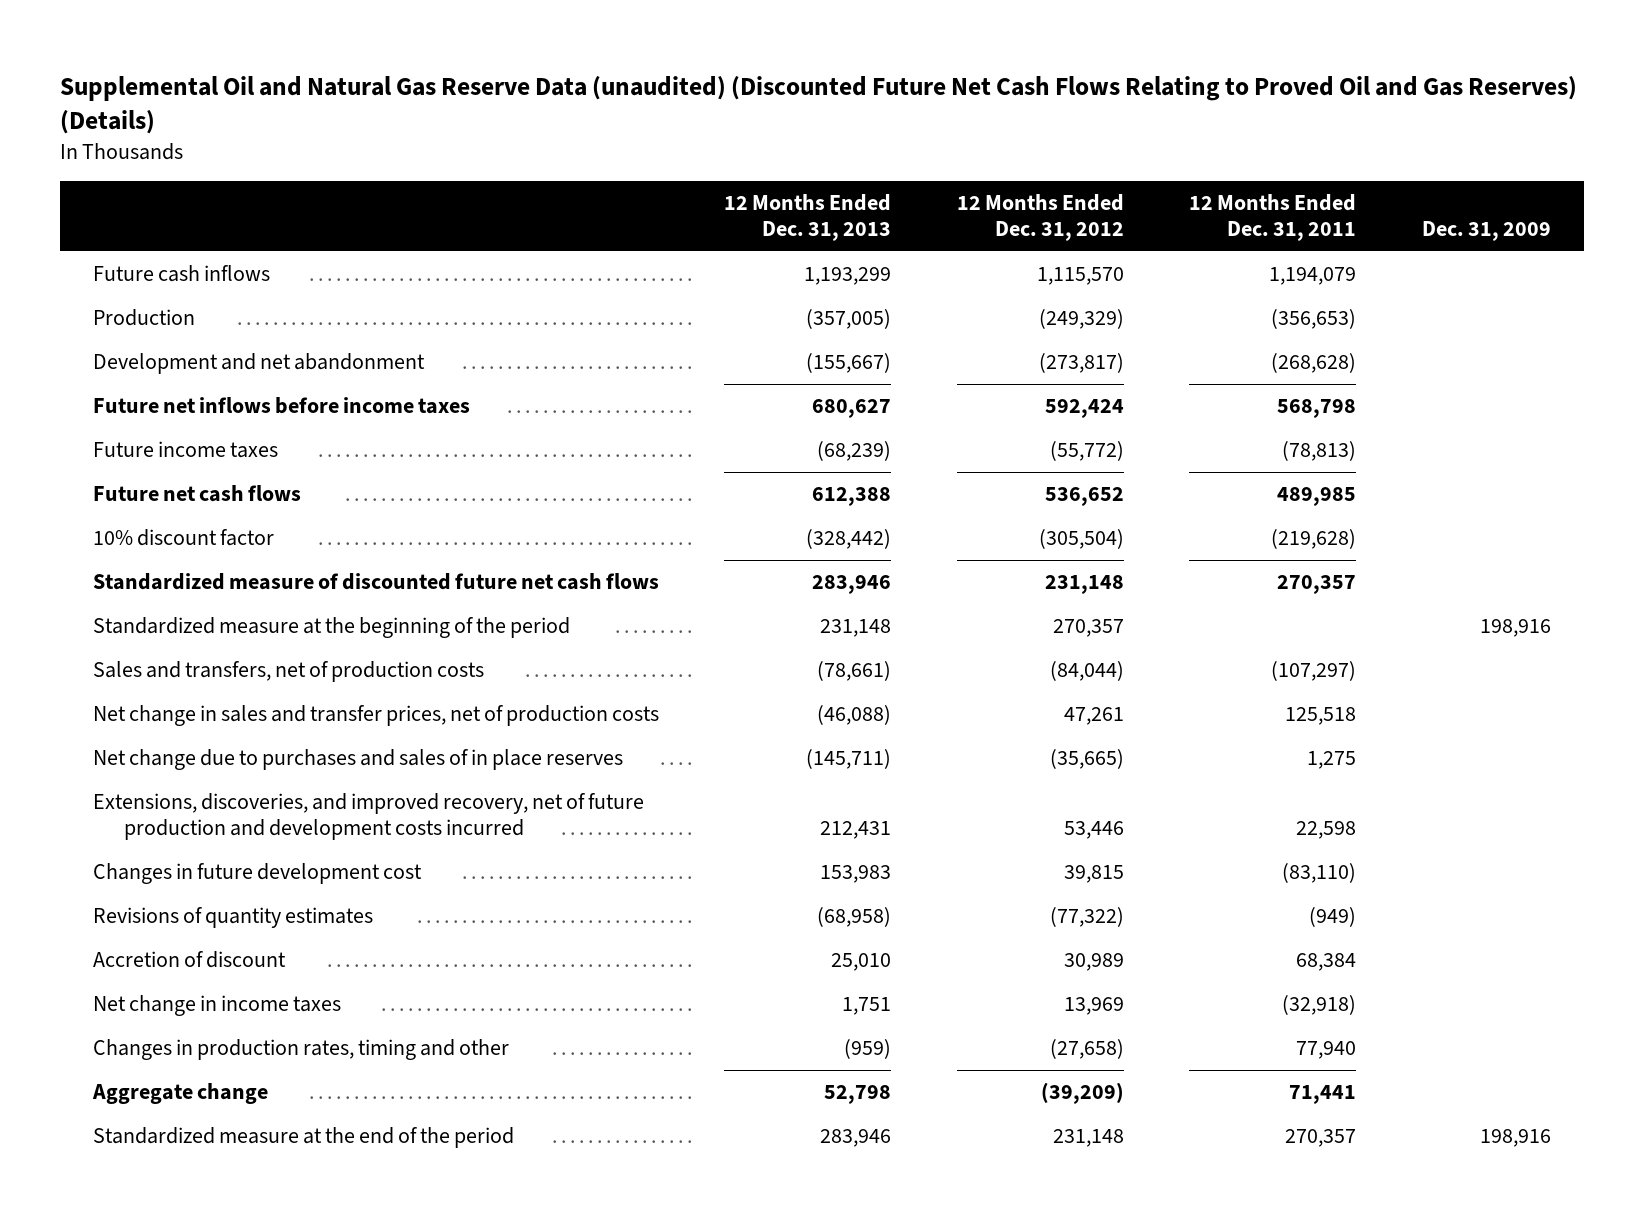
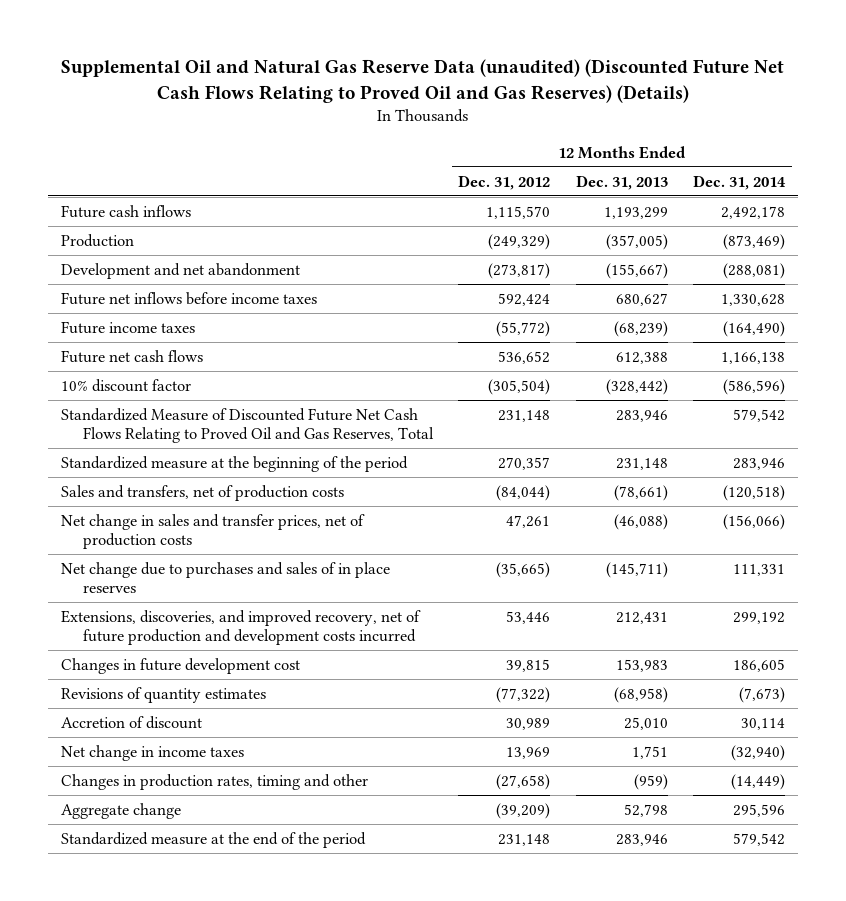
[1189,194,1357,242] 12 Months Ended Dec. 31, 2011 -> none
[1421,221,1551,242] Dec. 31, 2009 -> none
none -> [693,174,787,190] Dec. 31, 2014
[92,573,659,591] Standardized measure of discounted future net cash flows -> [60,407,435,444] Standardized Measure of Discounted Future Net Cash Flows Relating to Proved Oil and Gas Reserves, Total

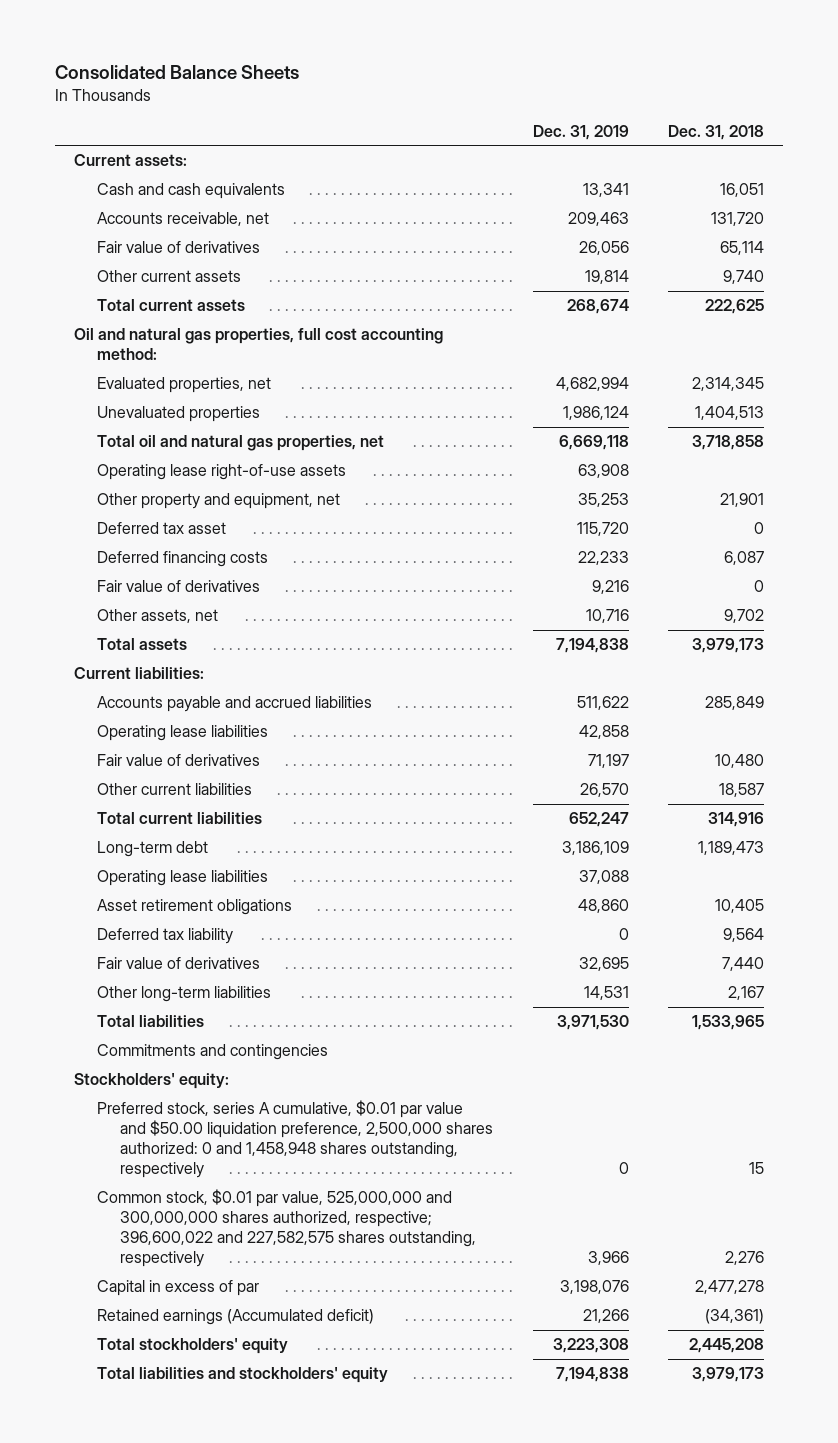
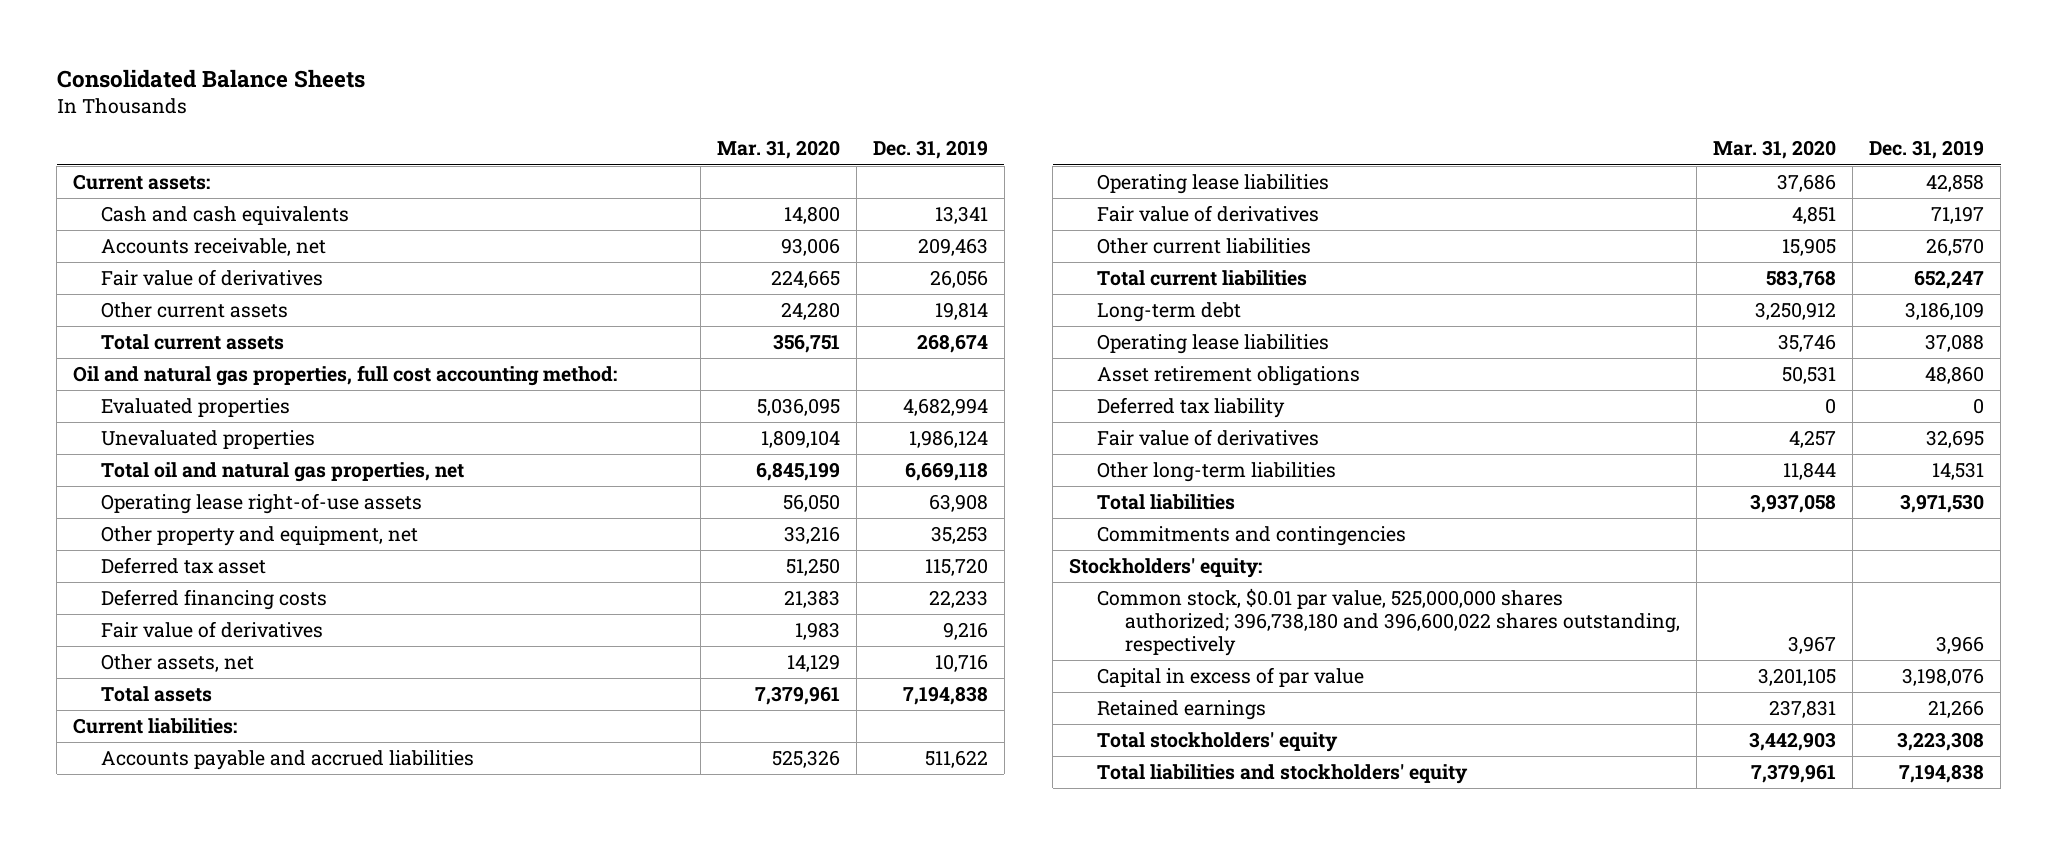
[667,124,764,140] Dec. 31, 2018 -> none
none -> [716,140,840,160] Mar. 31, 2020
[97,377,272,394] Evaluated properties, net -> [100,398,290,418] Evaluated properties
[97,1100,494,1179] Preferred stock, series A cumulative, $0.01 par value and $50.00 liquidation preference, 2,500,000 shares authorized: 0 and 1,458,948 shares outstanding, respectively -> none
[97,1189,477,1268] Common stock, $0.01 par value, 525,000,000 and 300,000,000 shares authorized, respective; 396,600,022 and 227,582,575 shares outstanding, respectively -> [1097,588,1681,657] Common stock, $0.01 par value, 525,000,000 shares authorized; 396,738,180 and 396,600,022 shares outstanding, respectively
[97,1280,260,1297] Capital in excess of par -> [1097,667,1365,688] Capital in excess of par value
[97,1309,375,1326] Retained earnings (Accumulated deficit) -> [1097,700,1267,721] Retained earnings

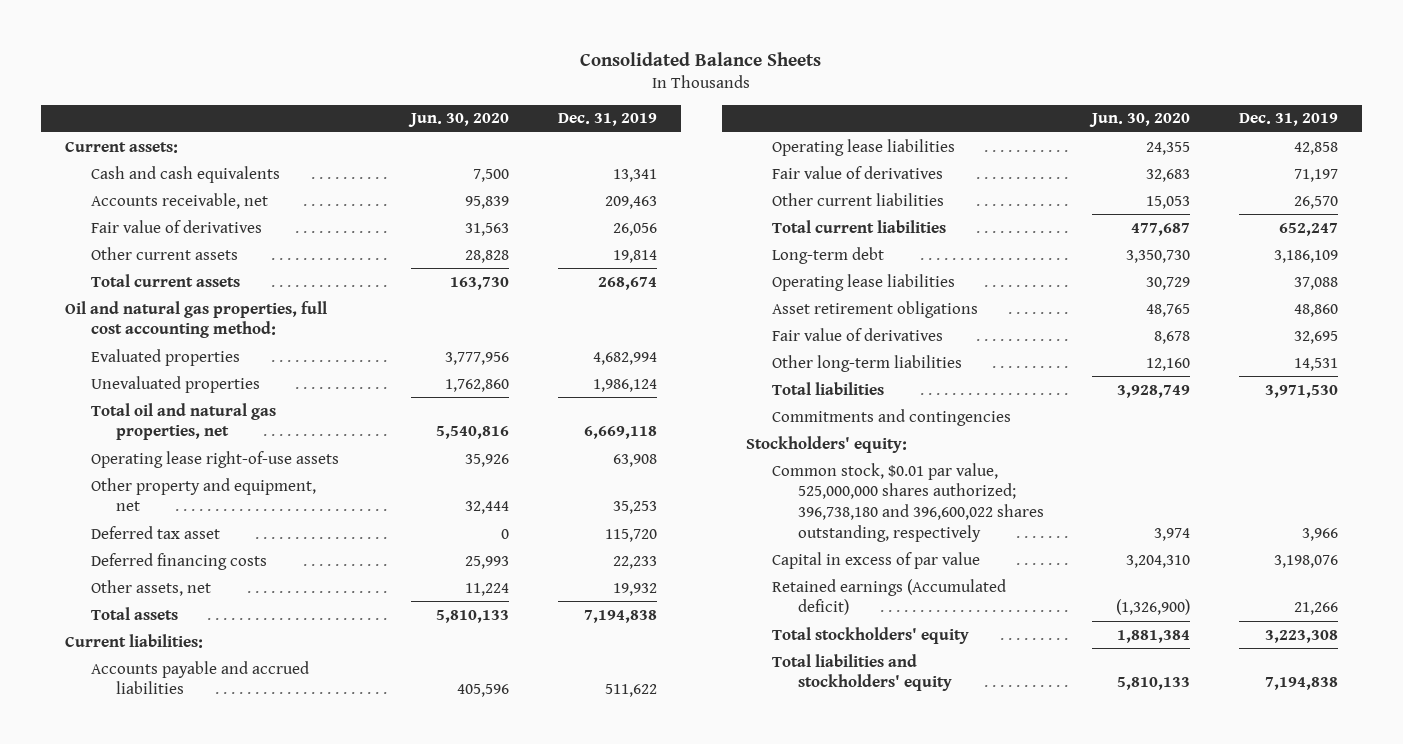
[716,140,840,160] Mar. 31, 2020 -> none
none -> [407,113,509,128] Jun. 30, 2020
[100,621,323,639] Fair value of derivatives -> none
[934,654,988,673] 10,716 -> [612,582,657,596] 19,932
[1097,397,1286,419] Deferred tax liability -> none
[1097,700,1267,721] Retained earnings -> [771,578,1006,616] Retained earnings (Accumulated deficit)

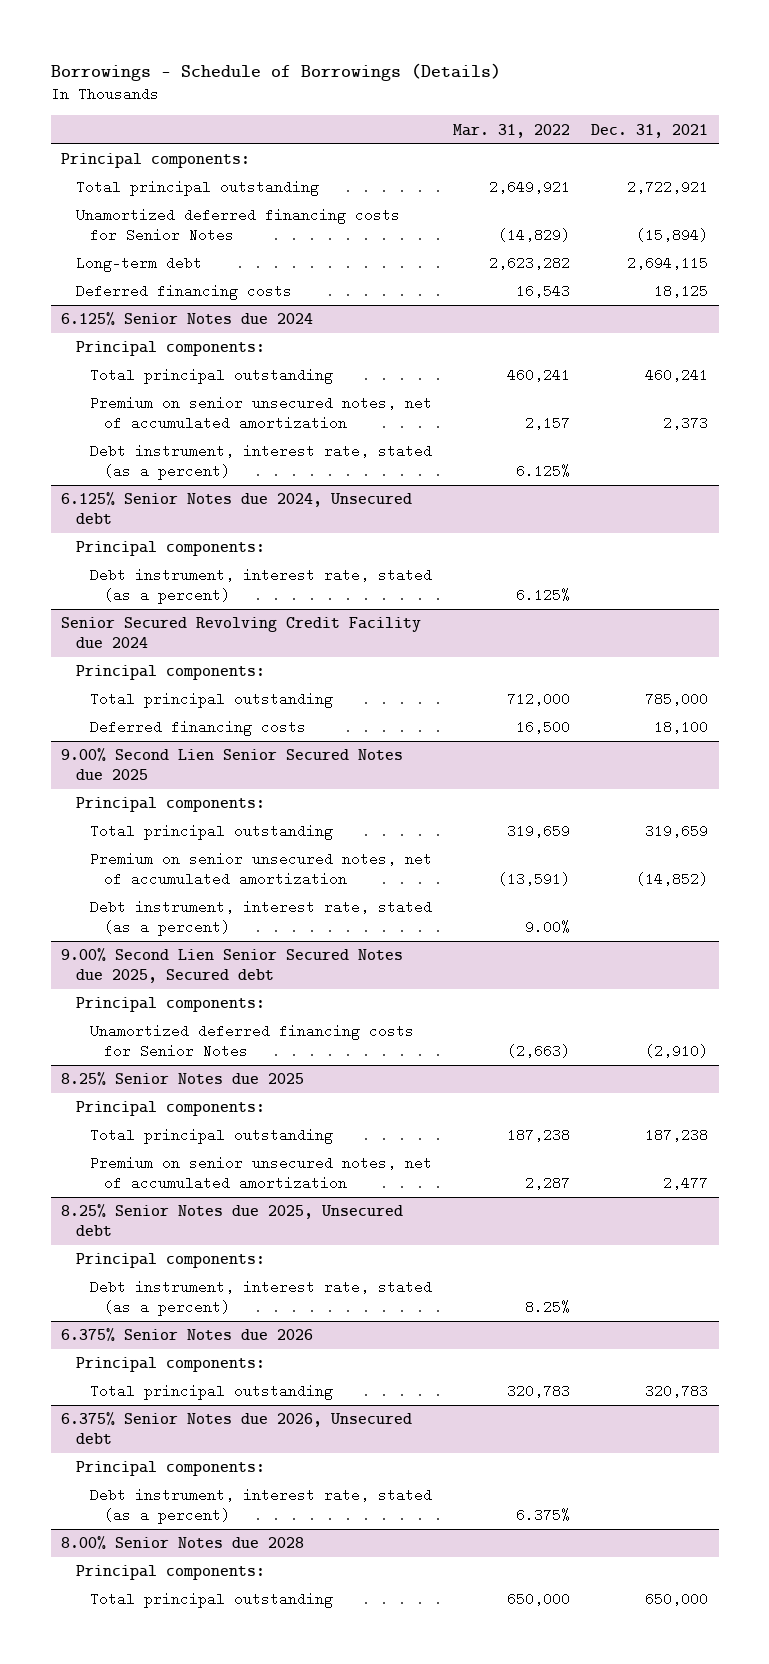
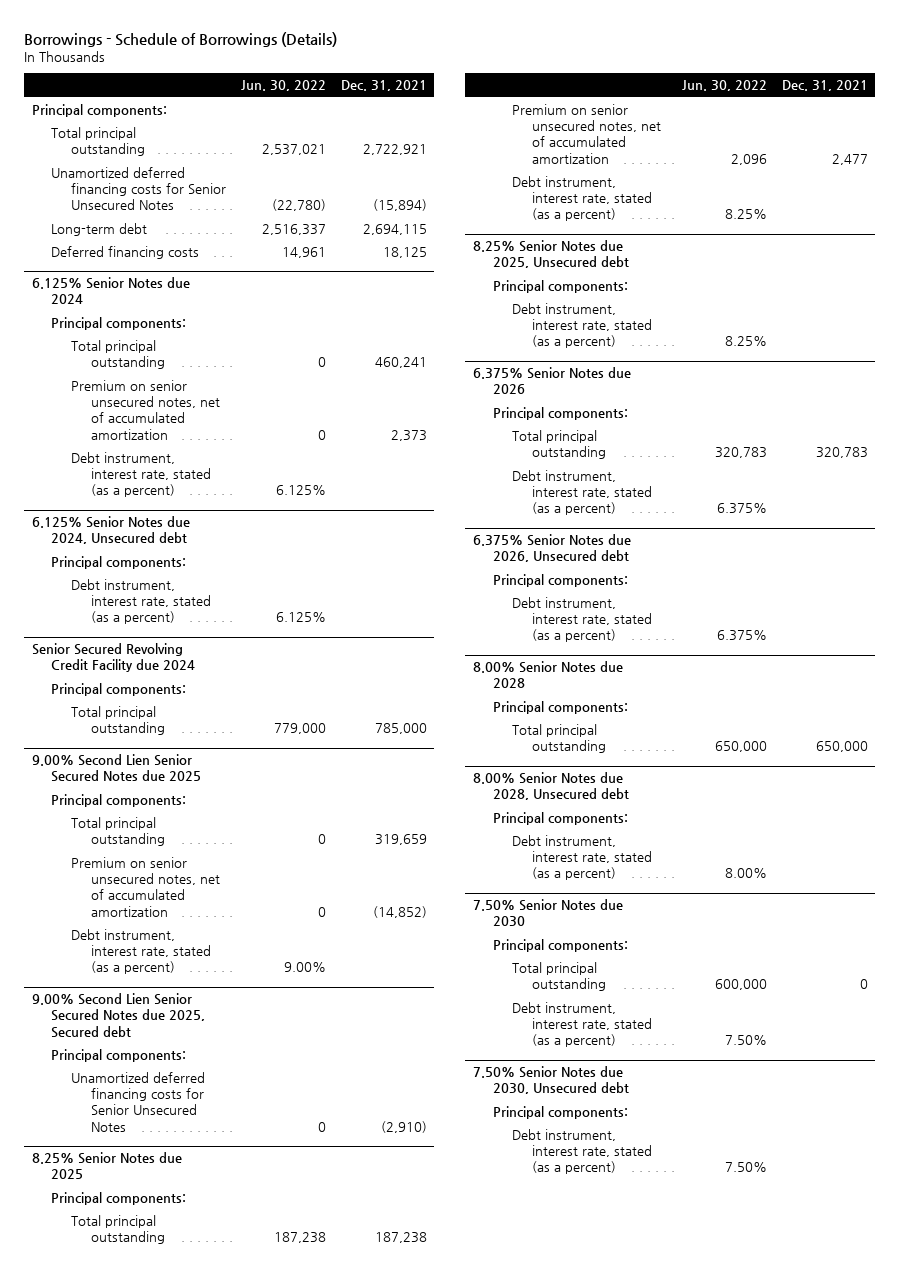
[453,123,571,138] Mar. 31, 2022 -> none
none -> [240,80,326,92] Jun. 30, 2022
[75,208,400,242] Unamortized deferred financing costs for Senior Notes -> [51,167,227,211] Unamortized deferred financing costs for Senior Unsecured Notes
[90,720,307,737] Deferred financing costs -> none
[90,1024,415,1058] Unamortized deferred financing costs for Senior Notes -> [71,1072,206,1132] Unamortized deferred financing costs for Senior Unsecured Notes
none -> [512,176,652,222] Debt instrument, interest rate, stated (as a percent)
none -> [512,470,652,516] Debt instrument, interest rate, stated (as a percent)
none -> [472,772,629,801] 8.00% Senior Notes due 2028, Unsecured debt
none -> [492,812,628,826] Principal components:
none -> [512,835,652,881] Debt instrument, interest rate, stated (as a percent)
none -> [472,899,623,927] 7.50% Senior Notes due 2030
none -> [492,939,628,953] Principal components:
none -> [512,962,606,992] Total principal outstanding
none -> [512,1002,652,1048] Debt instrument, interest rate, stated (as a percent)
none -> [472,1066,629,1095] 7.50% Senior Notes due 2030, Unsecured debt
none -> [492,1106,628,1120] Principal components:
none -> [512,1129,652,1175] Debt instrument, interest rate, stated (as a percent)

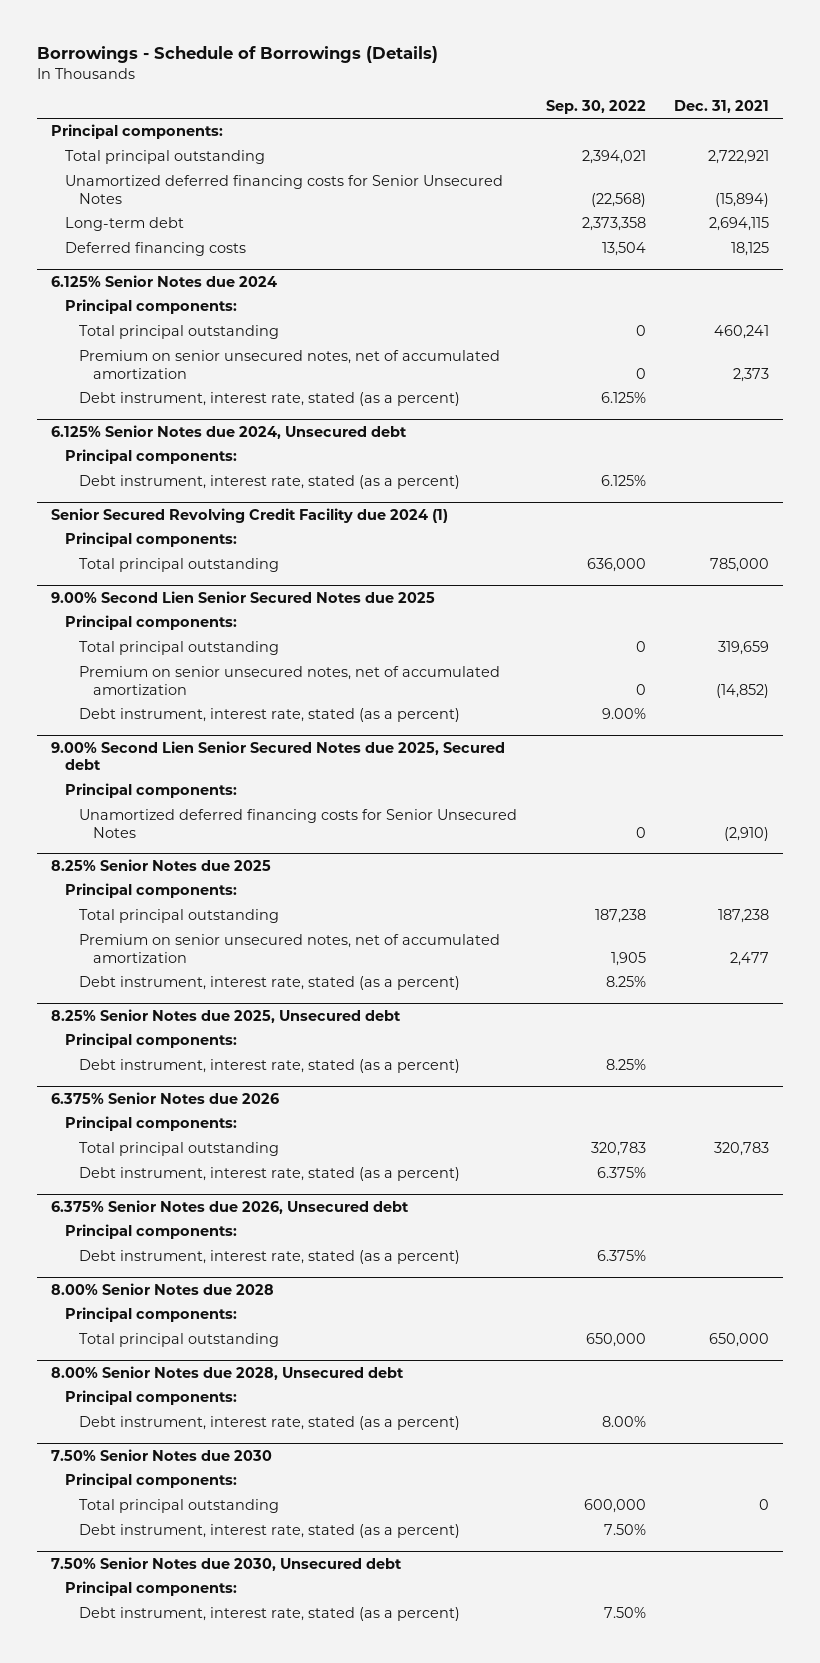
[240,80,326,92] Jun. 30, 2022 -> none
none -> [545,99,646,114] Sep. 30, 2022
[31,643,196,673] Senior Secured Revolving Credit Facility due 2024 -> [51,508,449,524] Senior Secured Revolving Credit Facility due 2024 (1)

